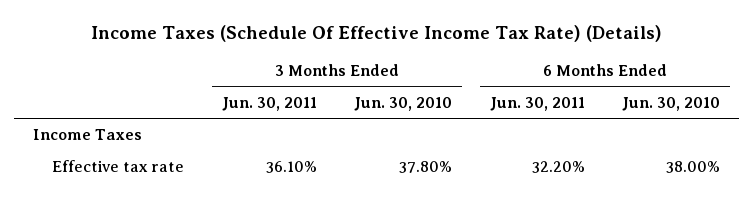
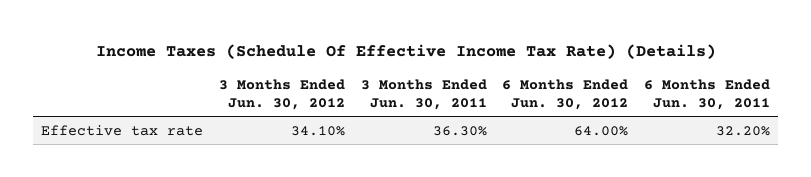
[354,97,453,112] Jun. 30, 2010 -> none
[622,97,721,112] Jun. 30, 2010 -> none
none -> [218,78,345,111] 3 Months Ended Jun. 30, 2012
none -> [502,78,629,111] 6 Months Ended Jun. 30, 2012
[32,129,142,141] Income Taxes -> none
[265,161,317,174] 36.10% -> [432,125,487,136] 36.30%

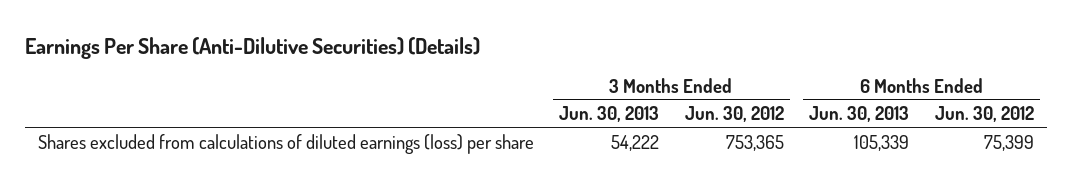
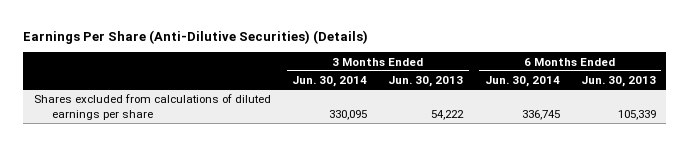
[684,106,784,123] Jun. 30, 2012 -> none
[934,106,1034,123] Jun. 30, 2012 -> none
none -> [292,76,368,88] Jun. 30, 2014
none -> [484,76,560,88] Jun. 30, 2014
[37,133,534,154] Shares excluded from calculations of diluted earnings (loss) per share -> [34,94,272,120] Shares excluded from calculations of diluted earnings per share

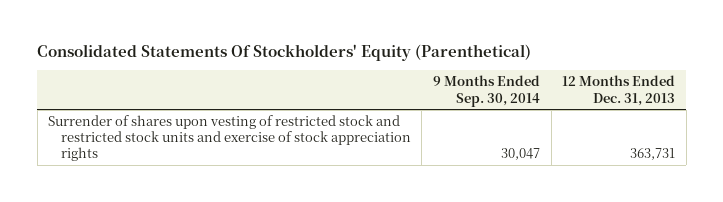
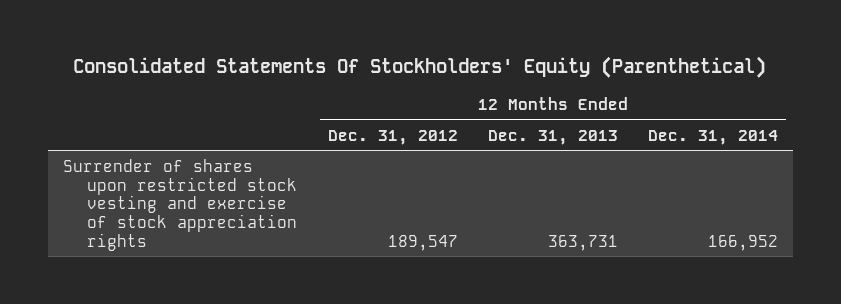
[432,75,540,107] 9 Months Ended Sep. 30, 2014 -> none
none -> [327,129,458,145] Dec. 31, 2012
none -> [648,129,779,145] Dec. 31, 2014
[48,115,411,162] Surrender of shares upon vesting of restricted stock and restricted stock units and exercise of stock appreciation rights -> [62,159,298,251] Surrender of shares upon restricted stock vesting and exercise of stock appreciation rights

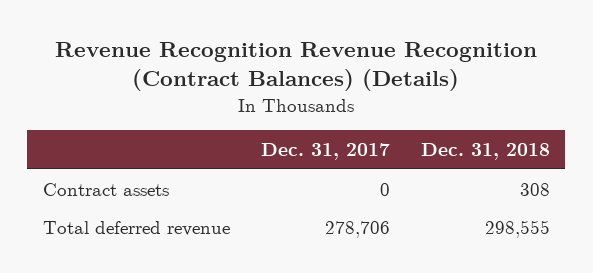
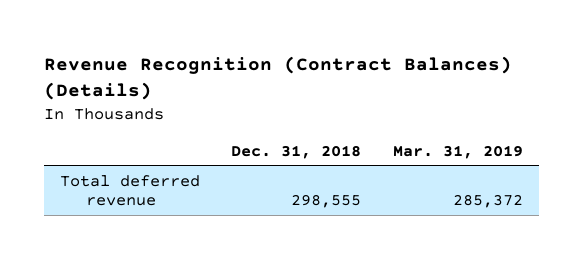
[55,41,538,91] Revenue Recognition Revenue Recognition (Contract Balances) (Details) -> [43,56,512,101] Revenue Recognition (Contract Balances) (Details)
[260,143,390,161] Dec. 31, 2017 -> none
none -> [392,144,523,159] Mar. 31, 2019
[42,182,169,196] Contract assets -> none

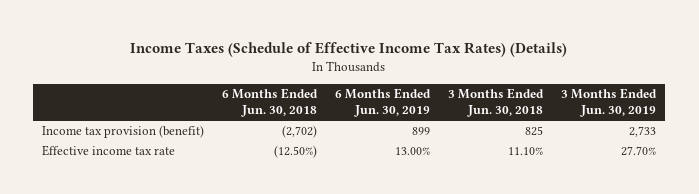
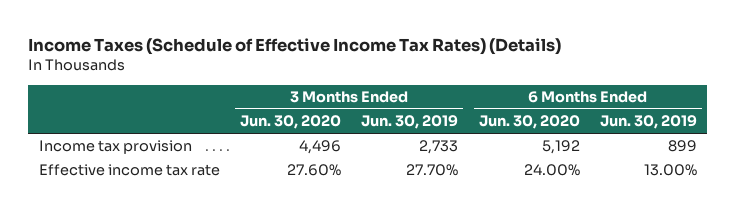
[222,88,319,118] 6 Months Ended Jun. 30, 2018 -> none
[448,88,545,118] 3 Months Ended Jun. 30, 2018 -> none
none -> [239,115,341,130] Jun. 30, 2020
none -> [478,115,580,130] Jun. 30, 2020
[42,125,205,139] Income tax provision (benefit) -> [38,140,192,155] Income tax provision

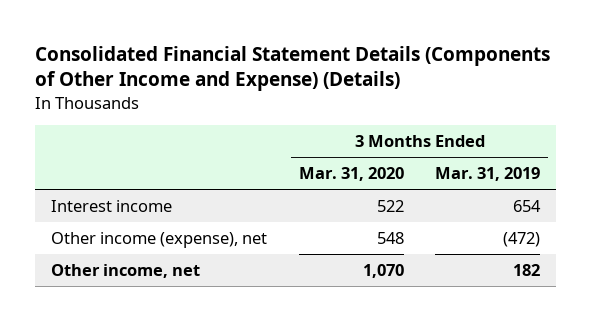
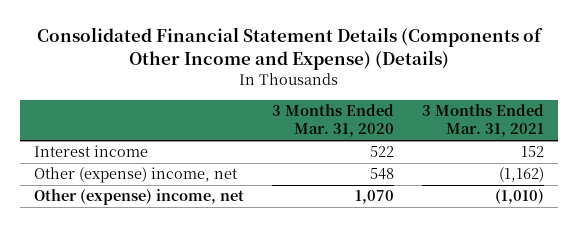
[435,167,541,182] Mar. 31, 2019 -> none
none -> [422,103,545,138] 3 Months Ended Mar. 31, 2021
[51,231,268,248] Other income (expense), net -> [33,167,238,184] Other (expense) income, net
[51,263,201,278] Other income, net -> [33,189,244,206] Other (expense) income, net

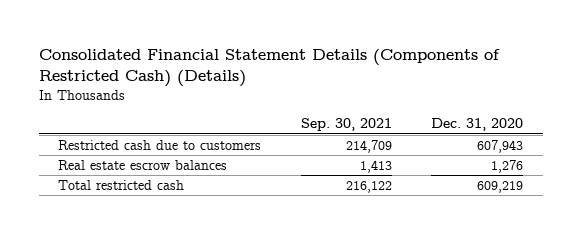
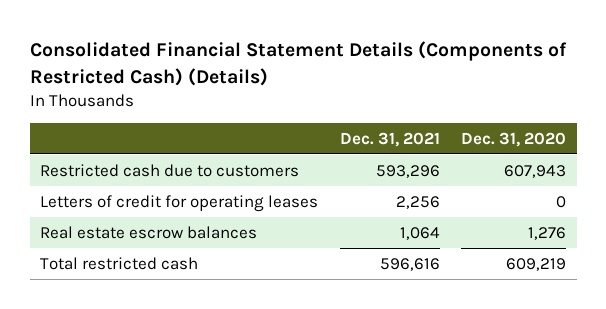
[300,118,392,132] Sep. 30, 2021 -> none
none -> [339,131,440,147] Dec. 31, 2021
none -> [40,194,319,212] Letters of credit for operating leases

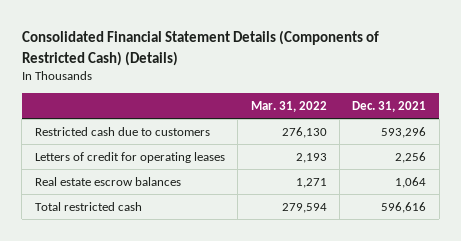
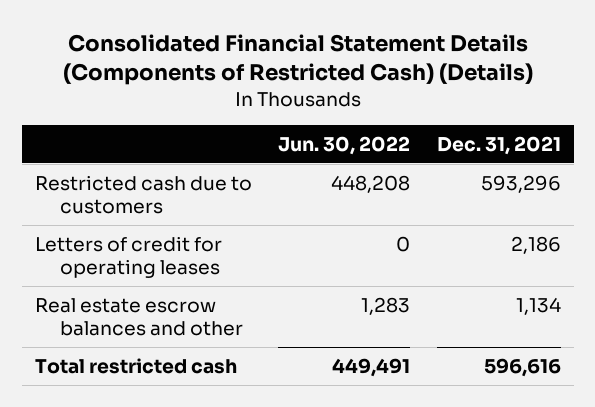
[250,101,327,113] Mar. 31, 2022 -> none
none -> [278,135,411,155] Jun. 30, 2022
[395,151,427,163] 2,256 -> [510,235,561,254] 2,186
[34,176,181,186] Real estate escrow balances -> [34,297,244,337] Real estate escrow balances and other
[395,176,427,188] 1,064 -> [515,296,561,315] 1,134

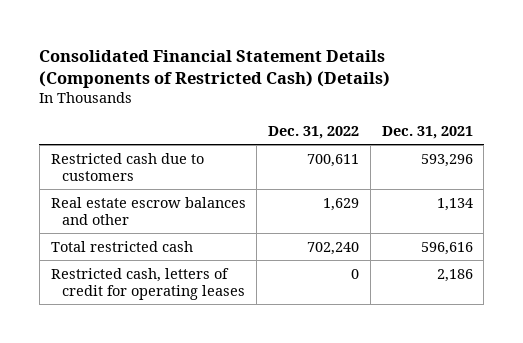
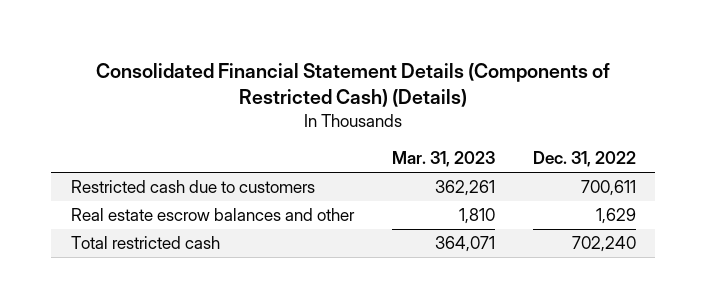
[381,125,473,139] Dec. 31, 2021 -> none
none -> [391,151,495,168] Mar. 31, 2023
[50,267,245,300] Restricted cash, letters of credit for operating leases -> none

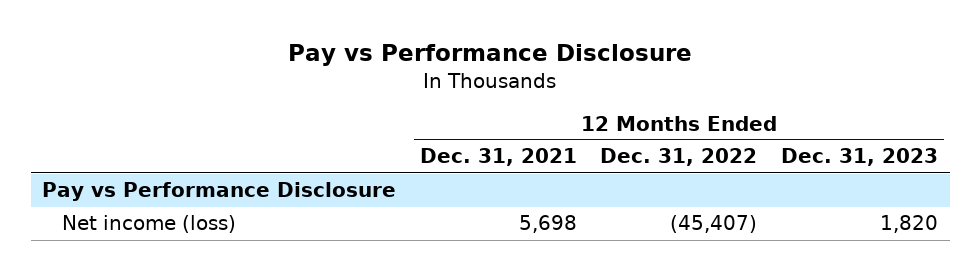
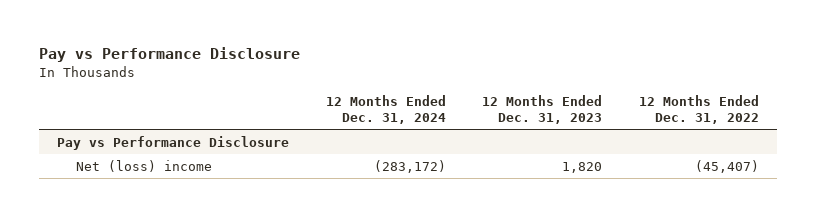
[419,148,577,167] Dec. 31, 2021 -> none
none -> [325,95,446,124] 12 Months Ended Dec. 31, 2024
[62,215,237,234] Net income (loss) -> [75,159,212,172] Net (loss) income

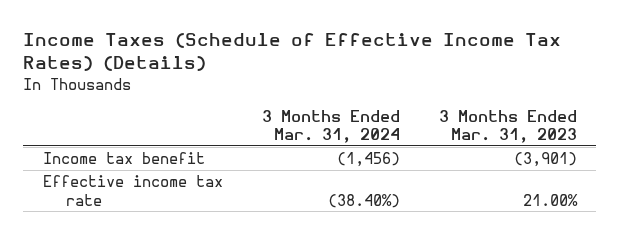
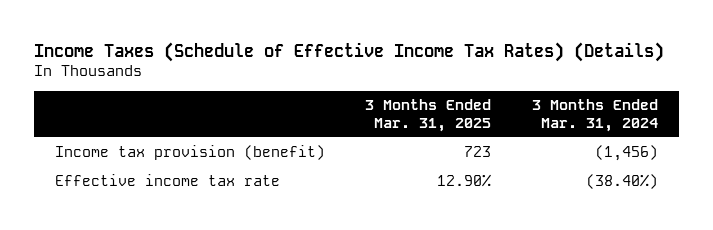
[438,109,577,144] 3 Months Ended Mar. 31, 2023 -> none
none -> [365,99,492,132] 3 Months Ended Mar. 31, 2025
[42,152,205,165] Income tax benefit -> [54,145,325,161] Income tax provision (benefit)

